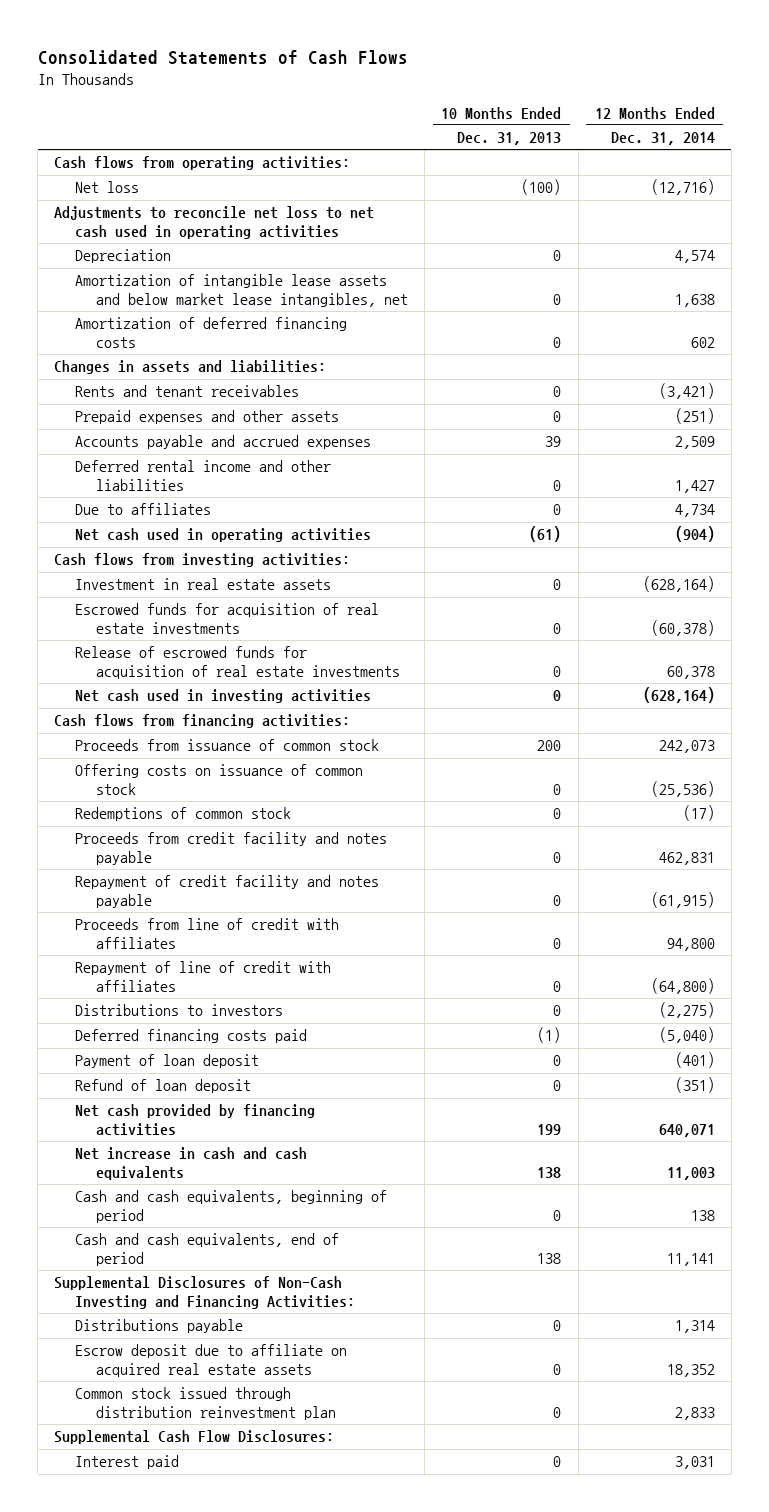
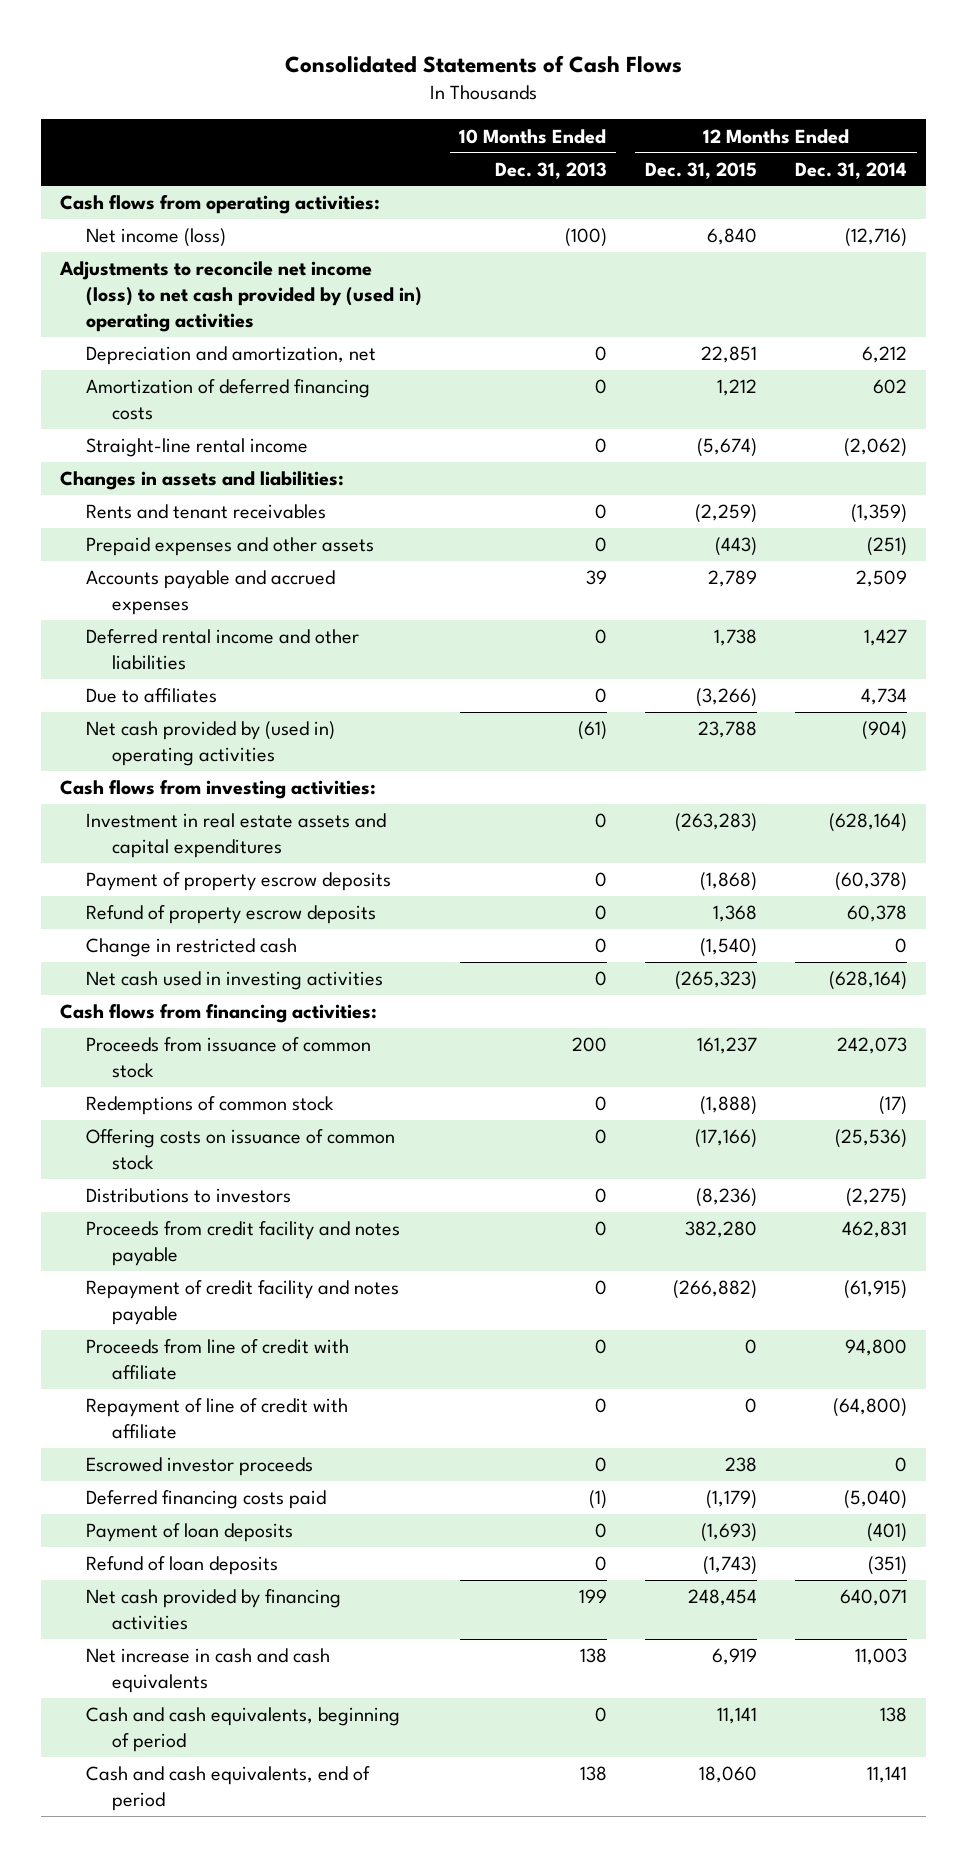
none -> [644,161,757,179] Dec. 31, 2015
[75,249,172,264] Depreciation -> none
[75,274,409,308] Amortization of intangible lease assets and below market lease intangibles, net -> none
[75,181,140,194] Net loss -> [85,228,226,248] Net income (loss)
[54,206,375,240] Adjustments to reconcile net loss to net cash used in operating activities -> [58,261,422,332] Adjustments to reconcile net income (loss) to net cash provided by (used in) operating activities
none -> [85,346,376,366] Depreciation and amortization, net
none -> [85,438,308,458] Straight-line rental income
[658,383,715,400] (3,421) -> [851,504,908,524] (1,359)
[75,528,372,543] Net cash used in operating activities -> [85,721,335,767] Net cash provided by (used in) operating activities
[75,578,332,591] Investment in real estate assets -> [85,813,386,859] Investment in real estate assets and capital expenditures
[75,603,380,635] Escrowed funds for acquisition of real estate investments -> [85,872,391,892] Payment of property escrow deposits
[75,646,401,680] Release of escrowed funds for acquisition of real estate investments -> [85,905,376,925] Refund of property escrow deposits
none -> [85,938,297,958] Change in restricted cash
[75,764,364,796] Offering costs on issuance of common stock -> [85,1129,395,1171] Offering costs on issuance of common stock
[75,1004,284,1017] Distributions to investors -> [85,1188,291,1204] Distributions to investors
[75,918,340,950] Proceeds from line of credit with affiliates -> [85,1339,349,1381] Proceeds from line of credit with affiliate
[75,961,332,993] Repayment of line of credit with affiliates -> [85,1398,348,1440] Repayment of line of credit with affiliate
none -> [85,1457,313,1477] Escrowed investor proceeds
[75,1054,260,1069] Payment of loan deposit -> [85,1523,293,1543] Payment of loan deposits
[75,1079,252,1094] Refund of loan deposit -> [85,1556,278,1576] Refund of loan deposits
[54,1276,356,1310] Supplemental Disclosures of Non-Cash Investing and Financing Activities: -> none
[75,1319,244,1334] Distributions payable -> none
[75,1344,348,1378] Escrow deposit due to affiliate on acquired real estate assets -> none
[75,1387,337,1421] Common stock issued through distribution reinvestment plan -> none
[54,1430,335,1445] Supplemental Cash Flow Disclosures: -> none
[75,1455,180,1470] Interest paid -> none

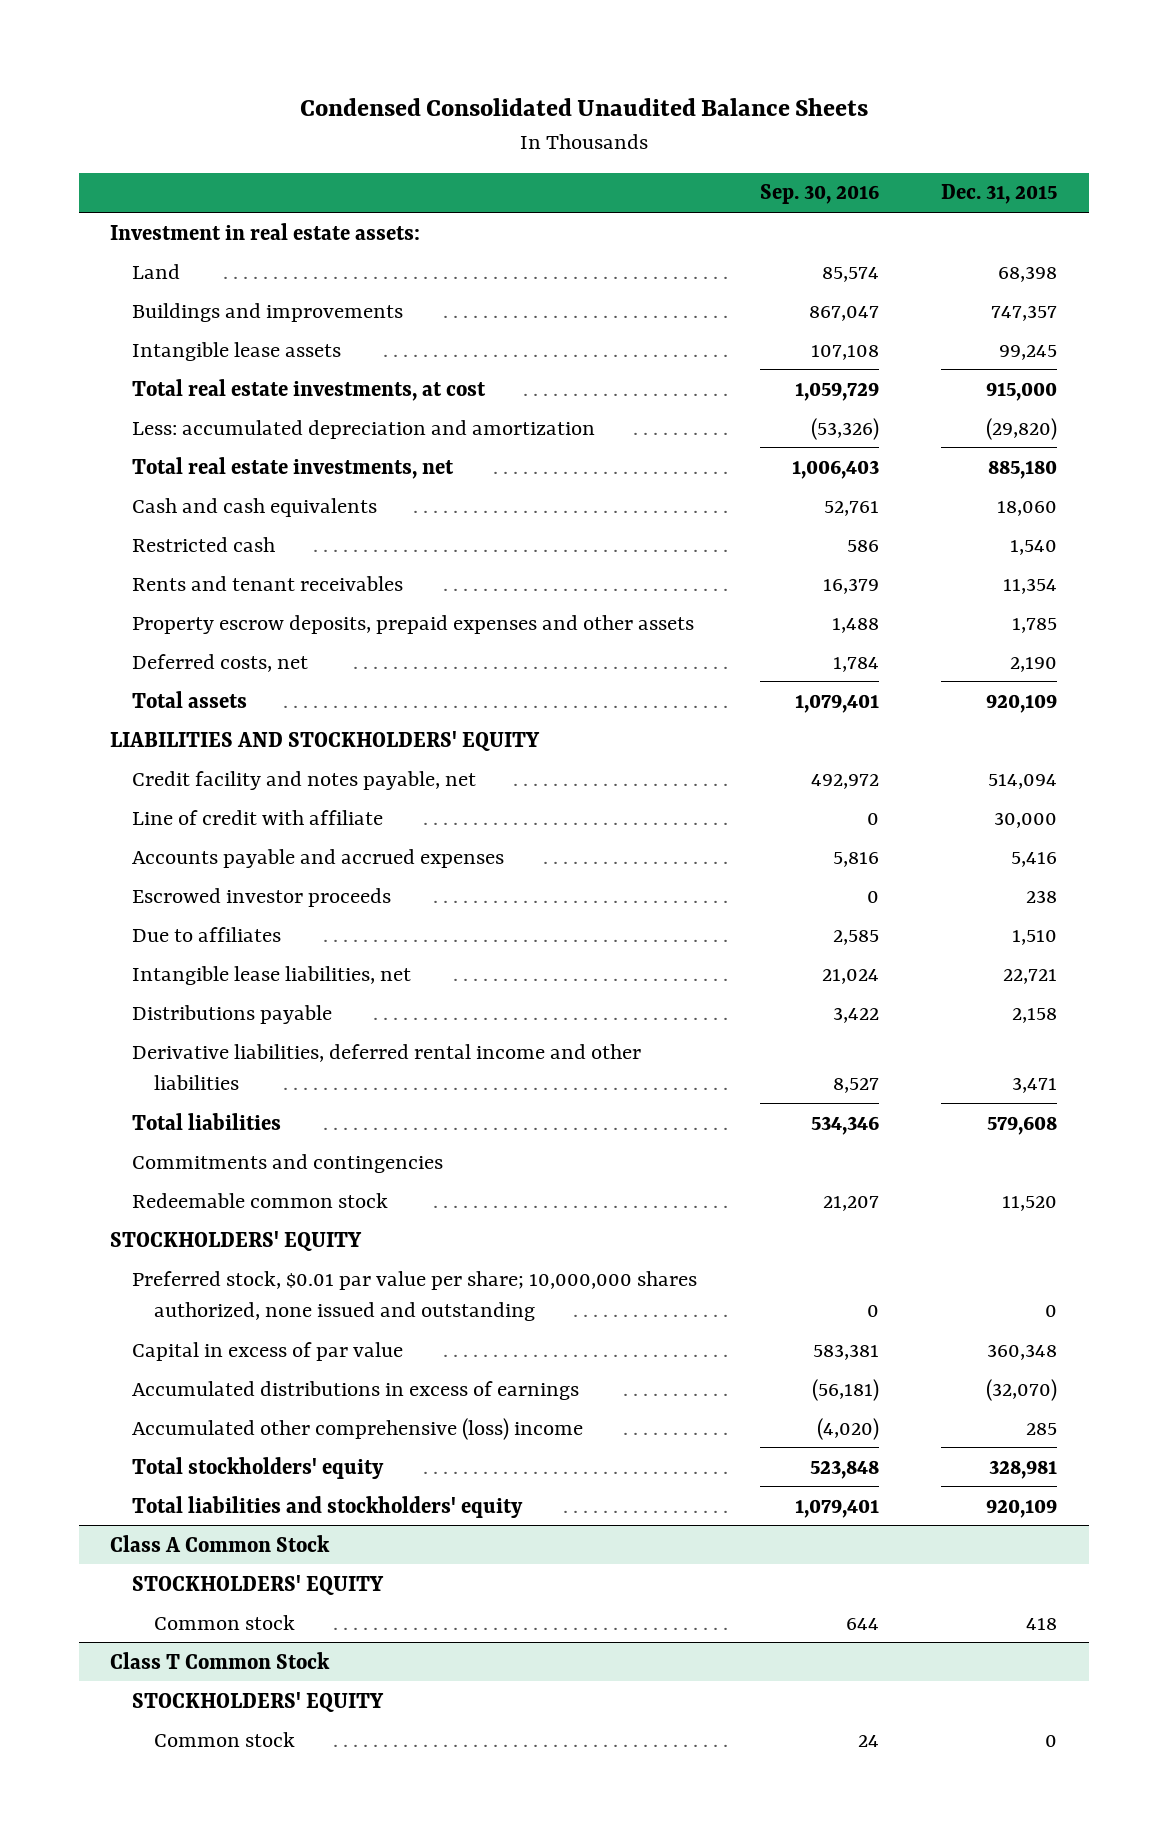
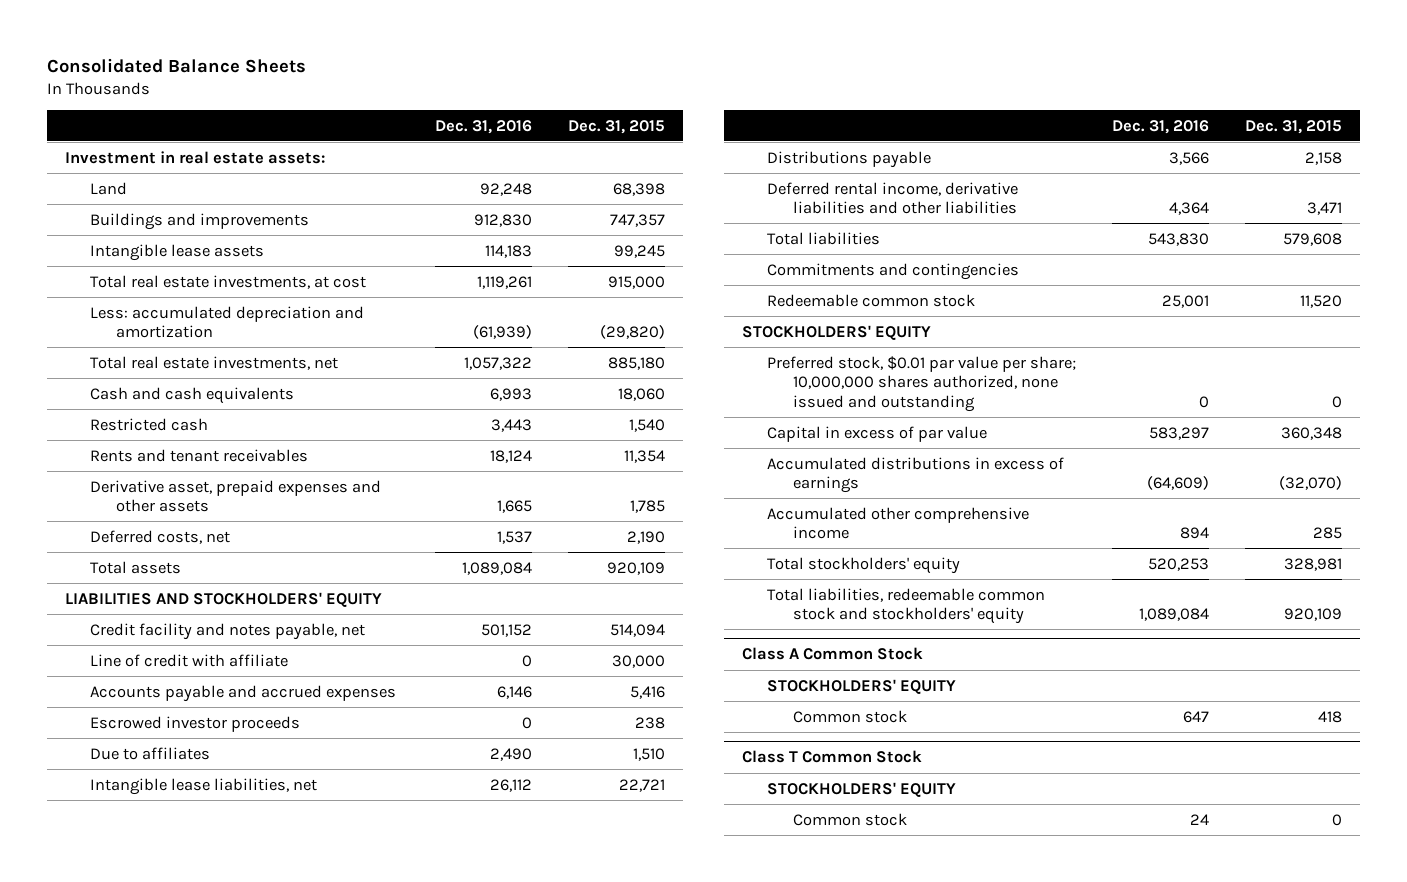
[299,98,868,117] Condensed Consolidated Unaudited Balance Sheets -> [46,57,306,73] Consolidated Balance Sheets
[759,184,879,205] Sep. 30, 2016 -> none
none -> [435,119,533,134] Dec. 31, 2016
[131,614,694,634] Property escrow deposits, prepaid expenses and other assets -> [90,479,382,513] Derivative asset, prepaid expenses and other assets
[131,1043,641,1090] Derivative liabilities, deferred rental income and other liabilities -> [767,181,1019,215] Deferred rental income, derivative liabilities and other liabilities
[131,1417,583,1440] Accumulated other comprehensive (loss) income -> [767,506,1030,540] Accumulated other comprehensive income
[131,1495,523,1518] Total liabilities and stockholders' equity -> [767,587,1046,625] Total liabilities, redeemable common stock and stockholders' equity

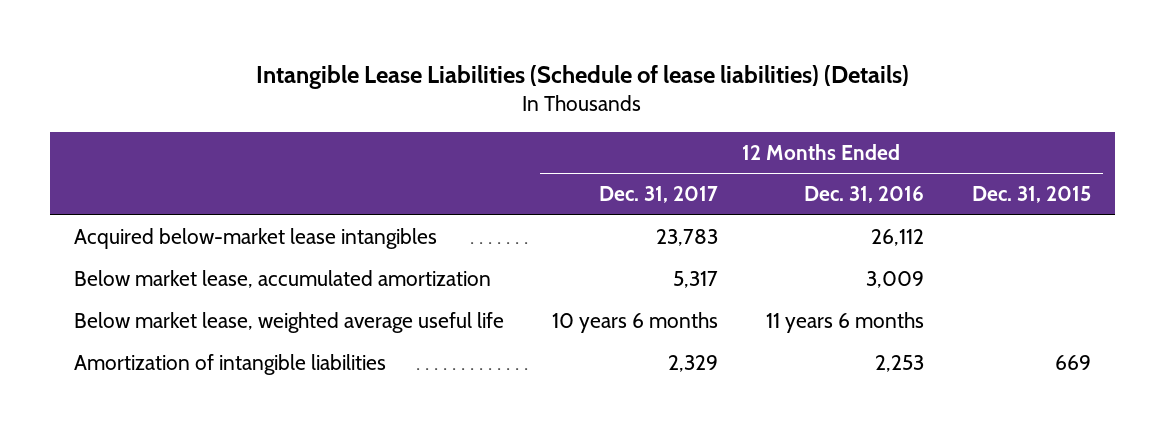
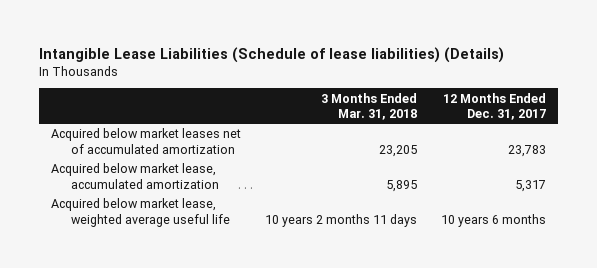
[803,186,924,204] Dec. 31, 2016 -> none
[971,186,1091,204] Dec. 31, 2015 -> none
none -> [321,92,418,120] 3 Months Ended Mar. 31, 2018
[74,354,387,376] Amortization of intangible liabilities -> none
[74,228,438,250] Acquired below-market lease intangibles -> [51,128,242,154] Acquired below market leases net of accumulated amortization
[74,270,492,289] Below market lease, accumulated amortization -> [51,163,220,189] Acquired below market lease, accumulated amortization
[74,312,505,334] Below market lease, weighted average useful life -> [51,198,231,227] Acquired below market lease, weighted average useful life

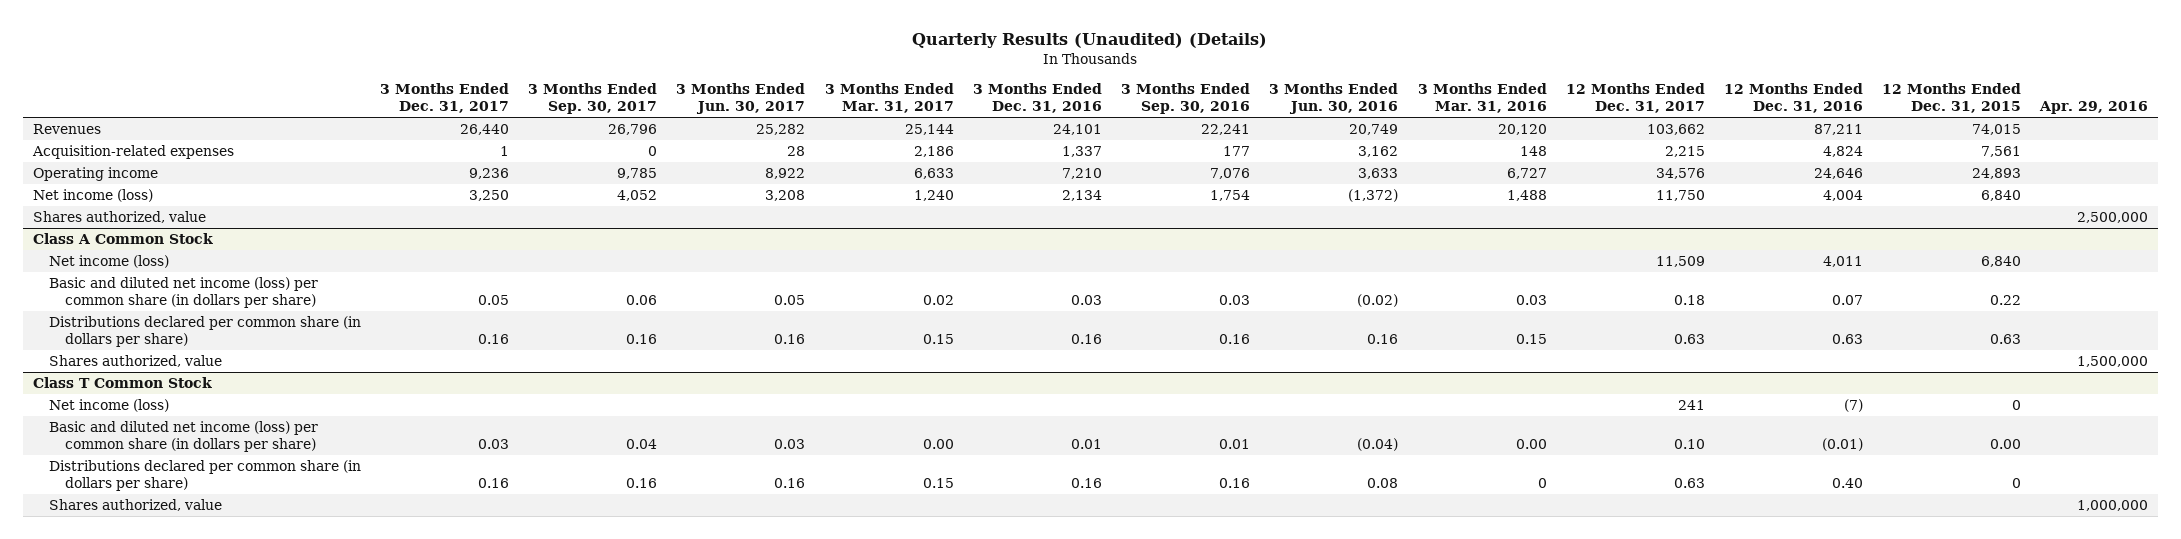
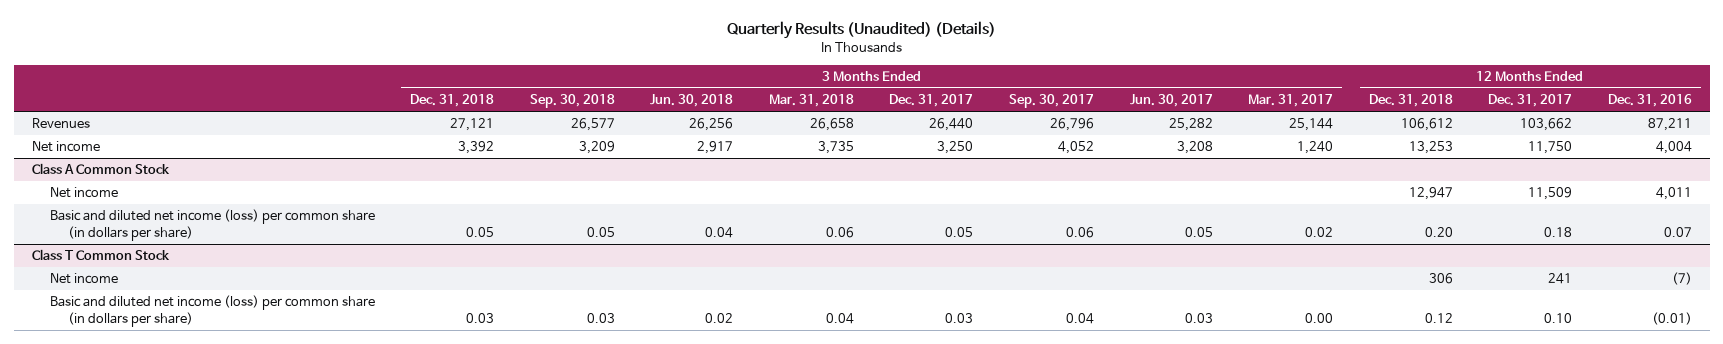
[972,83,1102,114] 3 Months Ended Dec. 31, 2016 -> none
[1121,83,1251,115] 3 Months Ended Sep. 30, 2016 -> none
[1269,83,1399,115] 3 Months Ended Jun. 30, 2016 -> none
[1417,83,1547,114] 3 Months Ended Mar. 31, 2016 -> none
[1882,83,2022,114] 12 Months Ended Dec. 31, 2015 -> none
[2039,101,2149,115] Apr. 29, 2016 -> none
none -> [410,94,495,108] Dec. 31, 2018
none -> [529,94,615,109] Sep. 30, 2018
none -> [650,94,734,108] Jun. 30, 2018
none -> [768,94,854,108] Mar. 31, 2018
none -> [1368,94,1453,108] Dec. 31, 2018
[31,145,234,160] Acquisition-related expenses -> none
[32,167,158,182] Operating income -> none
[32,211,206,224] Shares authorized, value -> none
[32,189,153,203] Net income (loss) -> [31,141,100,153] Net income
[48,255,169,269] Net income (loss) -> [49,187,118,199] Net income
[48,316,361,348] Distributions declared per common share (in dollars per share) -> none
[48,355,222,368] Shares authorized, value -> none
[48,399,169,413] Net income (loss) -> [49,273,118,285] Net income
[48,460,361,492] Distributions declared per common share (in dollars per share) -> none
[48,499,222,512] Shares authorized, value -> none

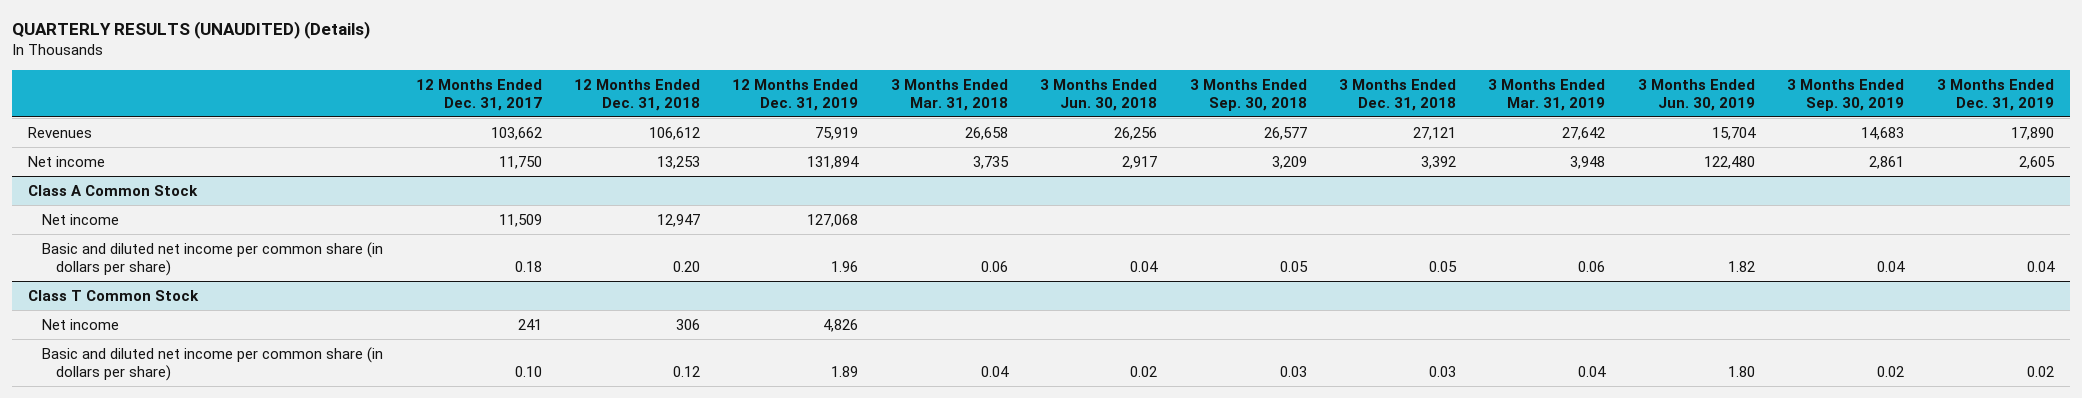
[726,20,996,39] Quarterly Results (Unaudited) (Details) -> [12,21,371,40] QUARTERLY RESULTS (UNAUDITED) (Details)
[889,94,974,108] Dec. 31, 2017 -> none
[1009,94,1095,109] Sep. 30, 2017 -> none
[1129,94,1213,108] Jun. 30, 2017 -> none
[1248,94,1334,108] Mar. 31, 2017 -> none
[1607,94,1692,108] Dec. 31, 2016 -> none
none -> [732,78,859,111] 12 Months Ended Dec. 31, 2019
none -> [1488,78,1606,111] 3 Months Ended Mar. 31, 2019
none -> [1637,78,1755,111] 3 Months Ended Jun. 30, 2019
none -> [1787,78,1905,111] 3 Months Ended Sep. 30, 2019
none -> [1936,78,2054,111] 3 Months Ended Dec. 31, 2019
[49,209,375,242] Basic and diluted net income (loss) per common share (in dollars per share) -> [42,241,384,276] Basic and diluted net income per common share (in dollars per share)
[49,295,375,328] Basic and diluted net income (loss) per common share (in dollars per share) -> [42,346,384,381] Basic and diluted net income per common share (in dollars per share)

